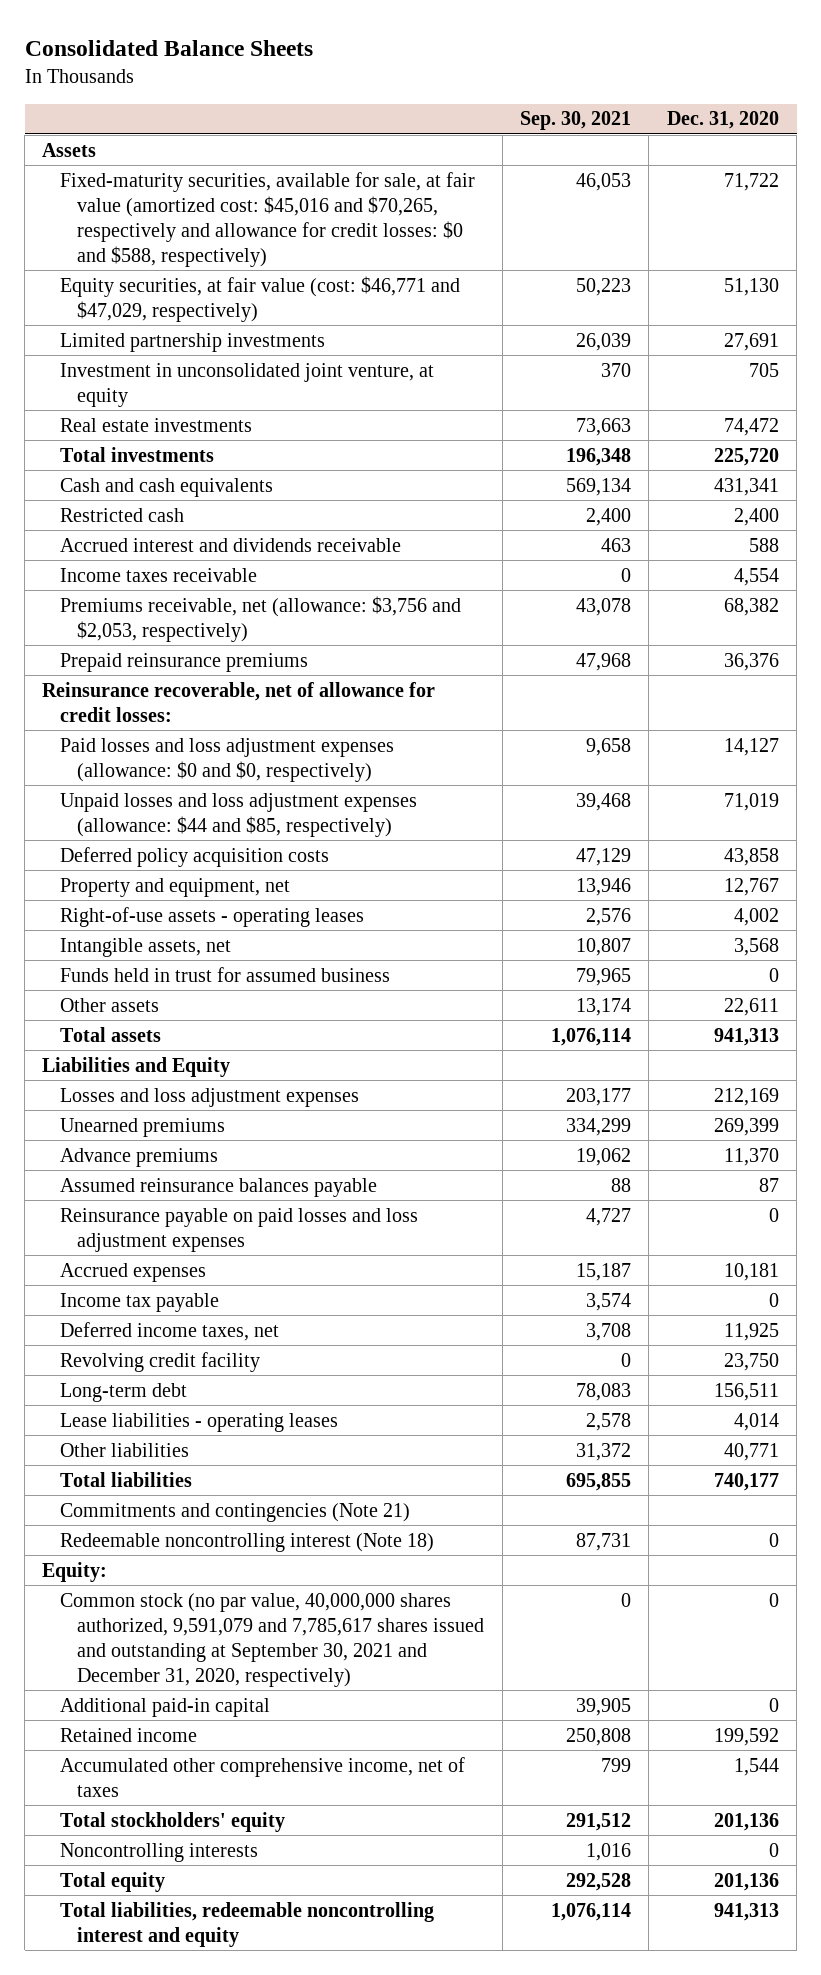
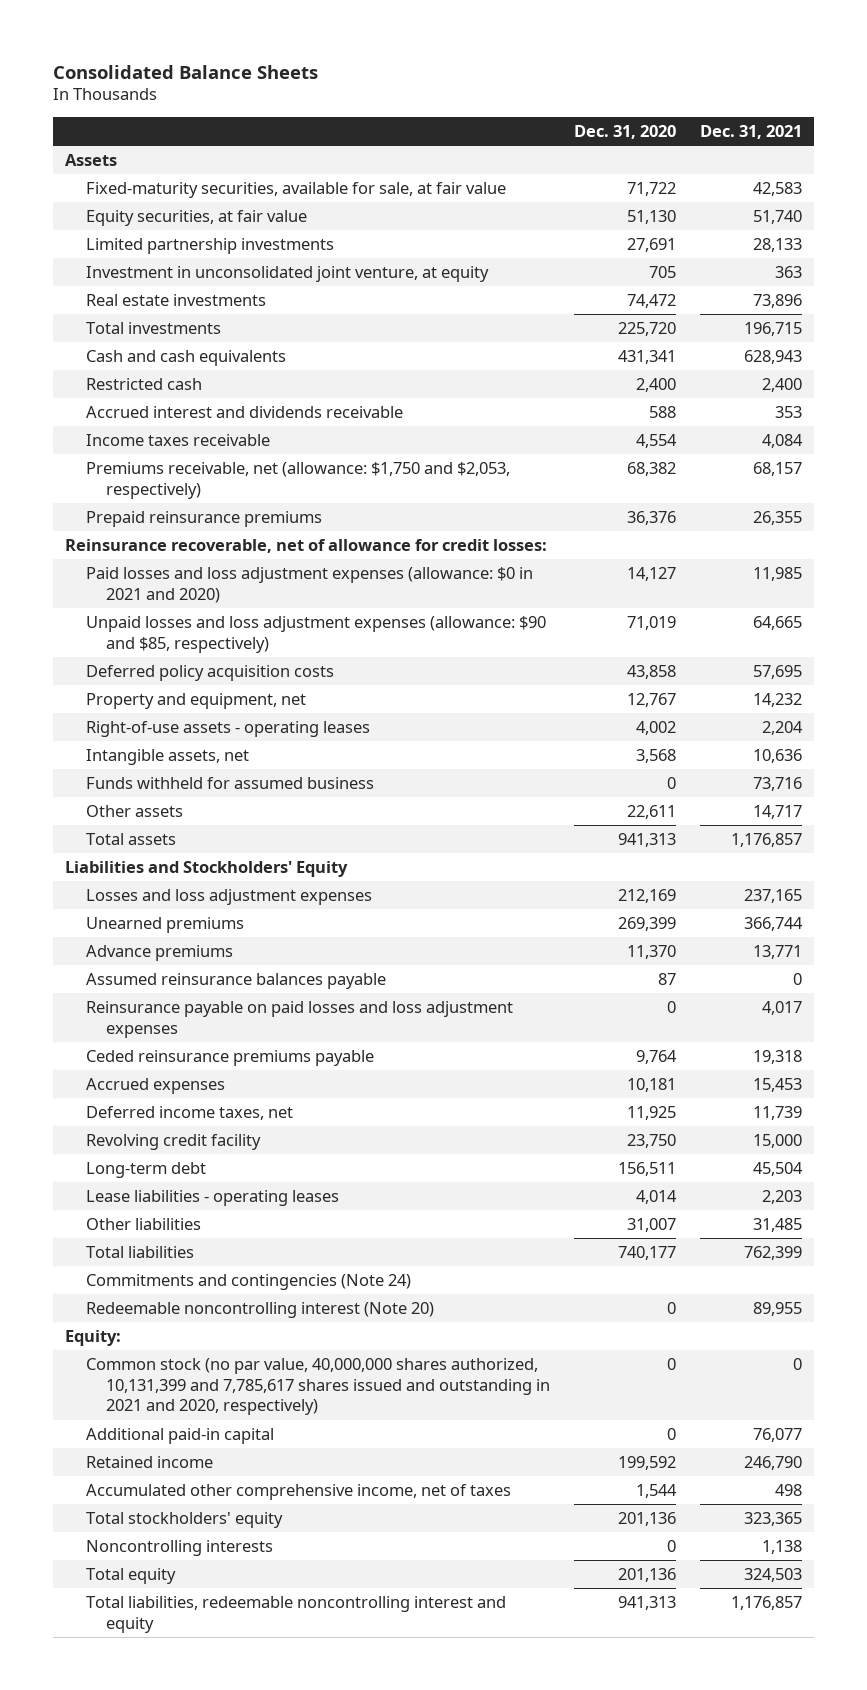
[519,111,631,131] Sep. 30, 2021 -> none
none -> [700,124,803,139] Dec. 31, 2021
[59,171,475,267] Fixed-maturity securities, available for sale, at fair value (amortized cost: $45,016 and $70,265, respectively and allowance for credit losses: $0 and $588, respectively) -> [85,182,506,199] Fixed-maturity securities, available for sale, at fair value
[59,275,460,322] Equity securities, at fair value (cost: $46,771 and $47,029, respectively) -> [85,210,307,227] Equity securities, at fair value
[59,595,461,642] Premiums receivable, net (allowance: $3,756 and $2,053, respectively) -> [85,462,510,499] Premiums receivable, net (allowance: $1,750 and $2,053, respectively)
[59,737,394,782] Paid losses and loss adjustment expenses (allowance: $0 and $0, respectively) -> [85,567,533,603] Paid losses and loss adjustment expenses (allowance: $0 in 2021 and 2020)
[59,792,417,837] Unpaid losses and loss adjustment expenses (allowance: $44 and $85, respectively) -> [85,616,546,653] Unpaid losses and loss adjustment expenses (allowance: $90 and $85, respectively)
[59,966,390,982] Funds held in trust for assumed business -> [85,777,374,790] Funds withheld for assumed business
[42,1056,231,1077] Liabilities and Equity -> [65,861,349,878] Liabilities and Stockholders' Equity
none -> [85,1050,374,1067] Ceded reinsurance premiums payable
[59,1292,219,1312] Income tax payable -> none
[723,1442,779,1461] 40,771 -> [627,1218,677,1233] 31,007
[59,1502,410,1522] Commitments and contingencies (Note 21) -> [85,1274,411,1291] Commitments and contingencies (Note 24)
[59,1532,434,1552] Redeemable noncontrolling interest (Note 18) -> [85,1302,434,1319] Redeemable noncontrolling interest (Note 20)
[59,1592,485,1687] Common stock (no par value, 40,000,000 shares authorized, 9,591,079 and 7,785,617 shares issued and outstanding at September 30, 2021 and December 31, 2020, respectively) -> [85,1358,551,1416] Common stock (no par value, 40,000,000 shares authorized, 10,131,399 and 7,785,617 shares issued and outstanding in 2021 and 2020, respectively)

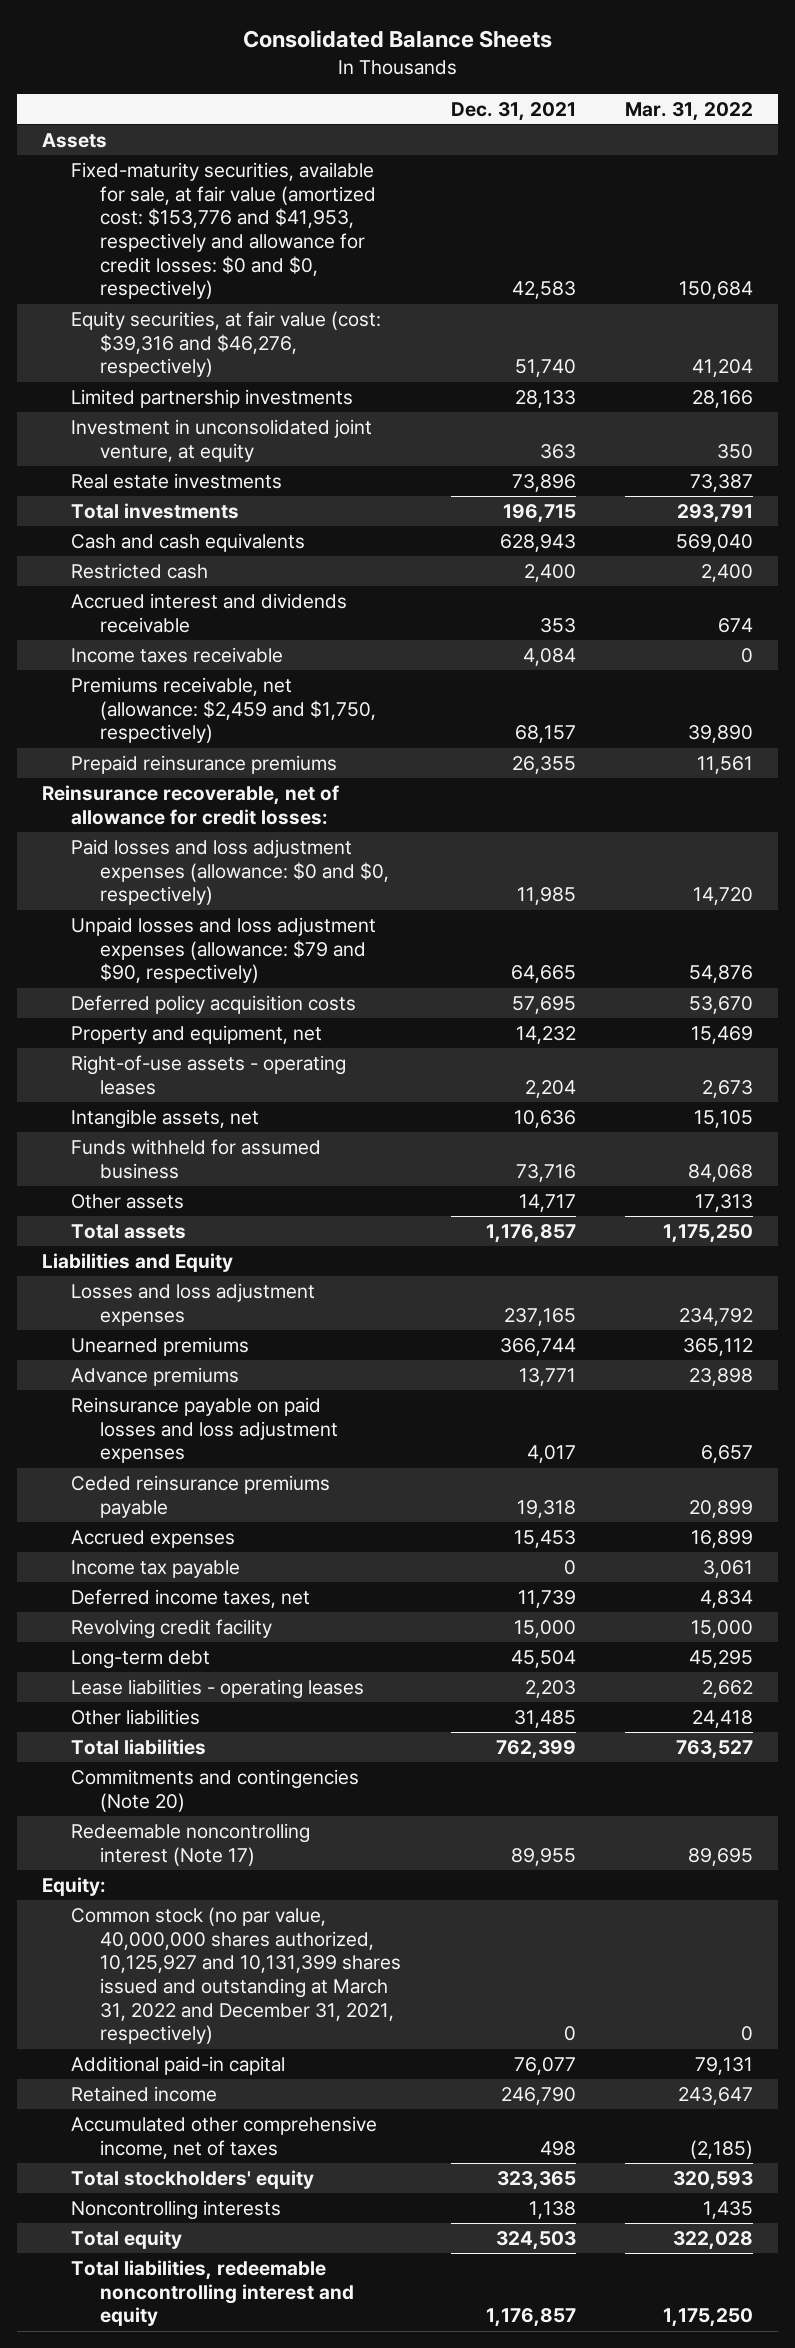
[574,124,677,139] Dec. 31, 2020 -> none
none -> [625,101,754,121] Mar. 31, 2022
[85,182,506,199] Fixed-maturity securities, available for sale, at fair value -> [70,162,376,300] Fixed-maturity securities, available for sale, at fair value (amortized cost: $153,776 and $41,953, respectively and allowance for credit losses: $0 and $0, respectively)
[85,210,307,227] Equity securities, at fair value -> [70,311,381,378] Equity securities, at fair value (cost: $39,316 and $46,276, respectively)
[85,462,510,499] Premiums receivable, net (allowance: $1,750 and $2,053, respectively) -> [70,677,376,744] Premiums receivable, net (allowance: $2,459 and $1,750, respectively)
[85,567,533,603] Paid losses and loss adjustment expenses (allowance: $0 in 2021 and 2020) -> [70,839,389,906] Paid losses and loss adjustment expenses (allowance: $0 and $0, respectively)
[85,616,546,653] Unpaid losses and loss adjustment expenses (allowance: $90 and $85, respectively) -> [70,917,376,984] Unpaid losses and loss adjustment expenses (allowance: $79 and $90, respectively)
[65,861,349,878] Liabilities and Stockholders' Equity -> [41,1253,233,1273] Liabilities and Equity
[85,973,386,990] Assumed reinsurance balances payable -> none
none -> [70,1560,240,1579] Income tax payable
[85,1274,411,1291] Commitments and contingencies (Note 24) -> [70,1769,359,1812] Commitments and contingencies (Note 20)
[85,1302,434,1319] Redeemable noncontrolling interest (Note 20) -> [70,1823,310,1866] Redeemable noncontrolling interest (Note 17)
[85,1358,551,1416] Common stock (no par value, 40,000,000 shares authorized, 10,131,399 and 7,785,617 shares issued and outstanding in 2021 and 2020, respectively) -> [70,1907,401,2045] Common stock (no par value, 40,000,000 shares authorized, 10,125,927 and 10,131,399 shares issued and outstanding at March 31, 2022 and December 31, 2021, respectively)

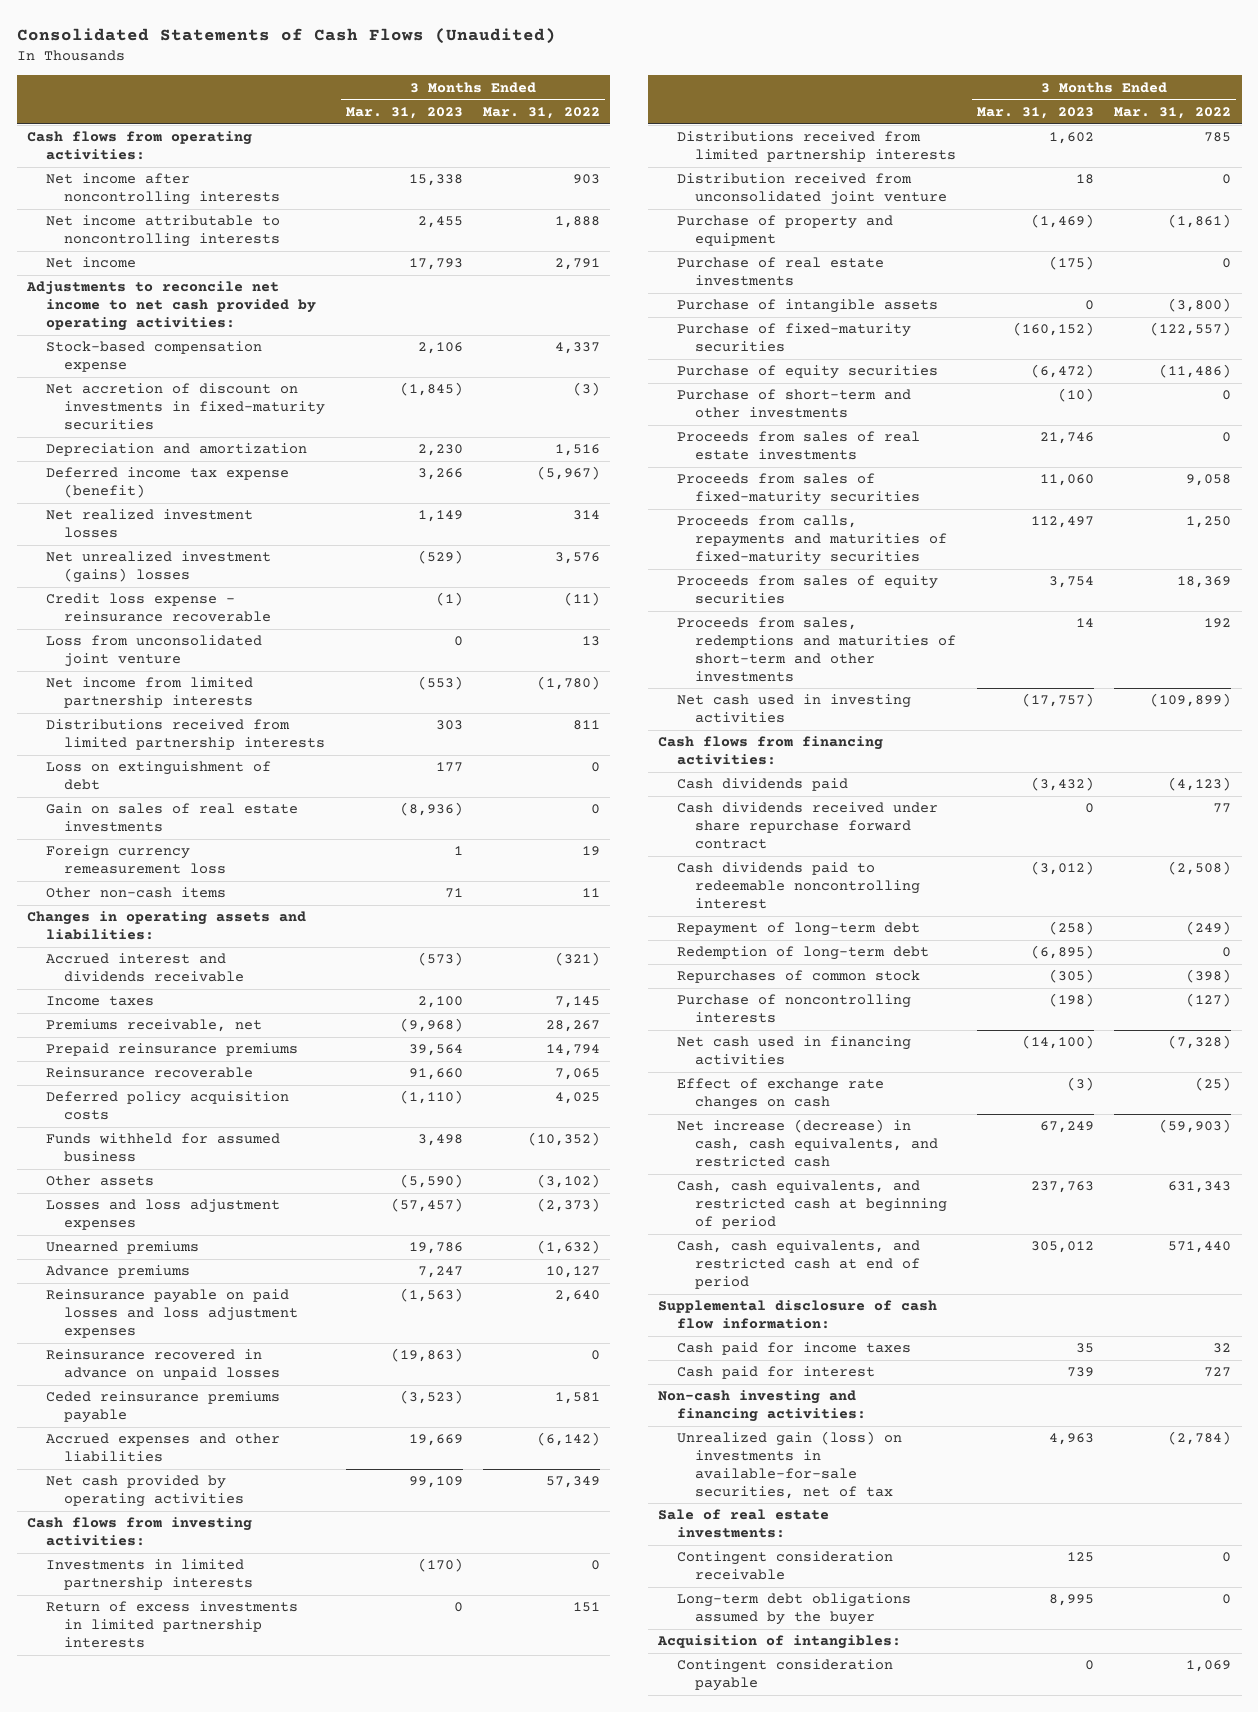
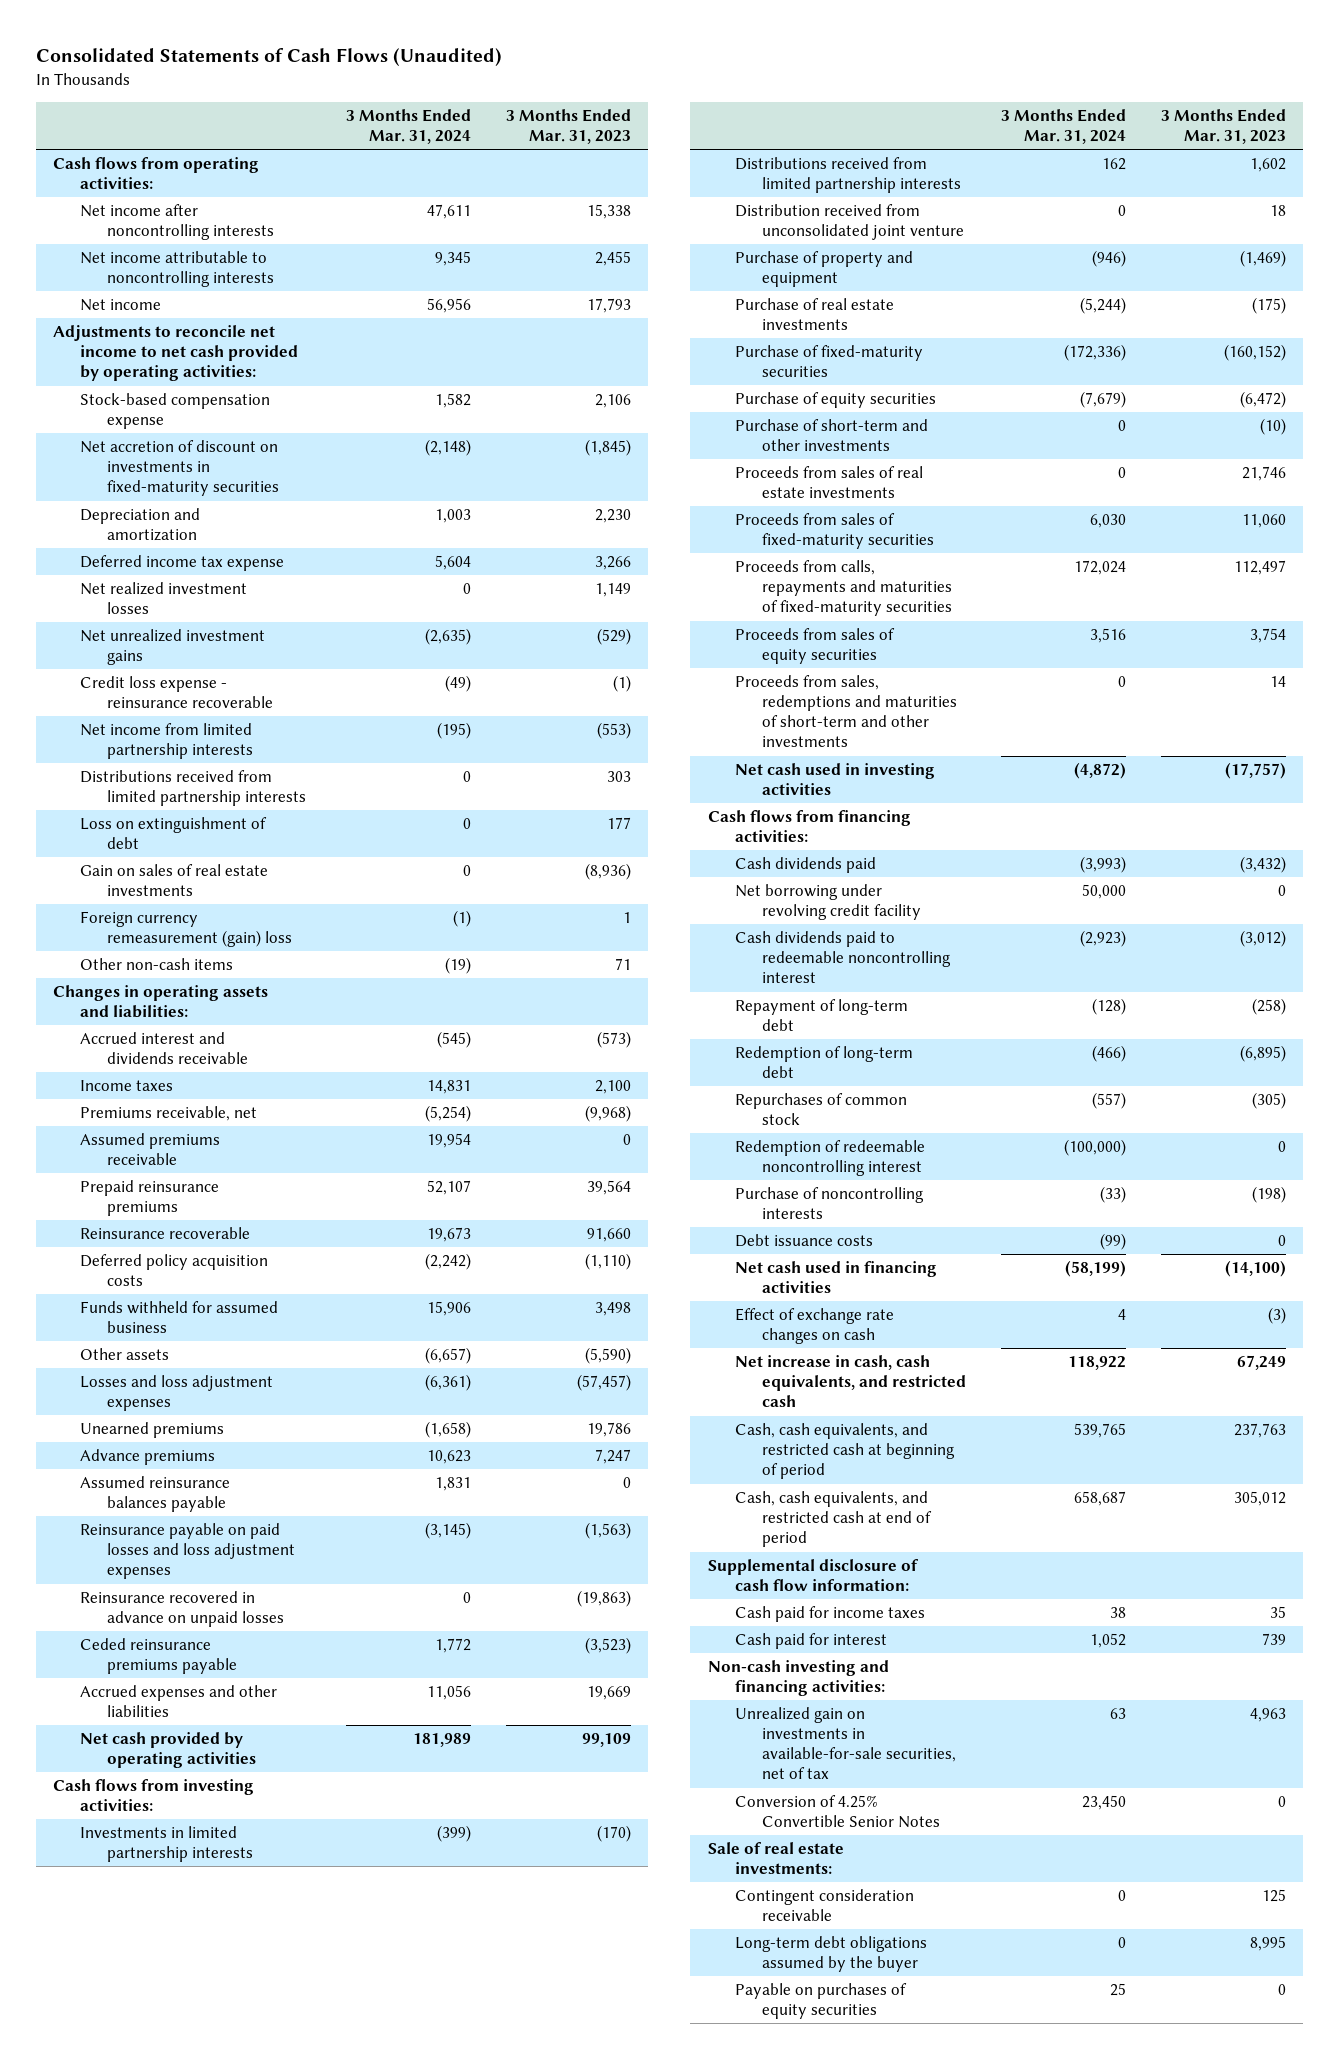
[483,107,601,120] Mar. 31, 2022 -> none
none -> [345,108,471,145] 3 Months Ended Mar. 31, 2024
[45,467,289,499] Deferred income tax expense (benefit) -> [80,555,285,572] Deferred income tax expense
[45,551,271,584] Net unrealized investment (gains) losses -> [80,629,266,666] Net unrealized investment gains
[45,635,262,668] Loss from unconsolidated joint venture -> none
[45,845,227,875] Foreign currency remeasurement loss -> [80,911,293,948] Foreign currency remeasurement (gain) loss
none -> [80,1133,221,1166] Assumed premiums receivable
none -> [80,1476,231,1513] Assumed reinsurance balances payable
[45,1601,298,1648] Return of excess investments in limited partnership interests -> none
[676,299,938,314] Purchase of intangible assets -> none
[676,802,938,849] Cash dividends received under share repurchase forward contract -> none
none -> [734,884,922,921] Net borrowing under revolving credit facility
none -> [734,1140,925,1177] Redemption of redeemable noncontrolling interest
none -> [734,1234,873,1248] Debt issuance costs
[676,1119,939,1167] Net increase (decrease) in cash, cash equivalents, and restricted cash -> [734,1355,967,1408] Net increase in cash, cash equivalents, and restricted cash
[676,1431,902,1499] Unrealized gain (loss) on investments in available-for-sale securities, net of tax -> [734,1707,957,1780] Unrealized gain on investments in available-for-sale securities, net of tax
none -> [734,1795,941,1829] Conversion of 4.25% Convertible Senior Notes
[657,1635,902,1650] Acquisition of intangibles: -> none
[676,1659,893,1692] Contingent consideration payable -> none
none -> [734,1983,907,2020] Payable on purchases of equity securities

